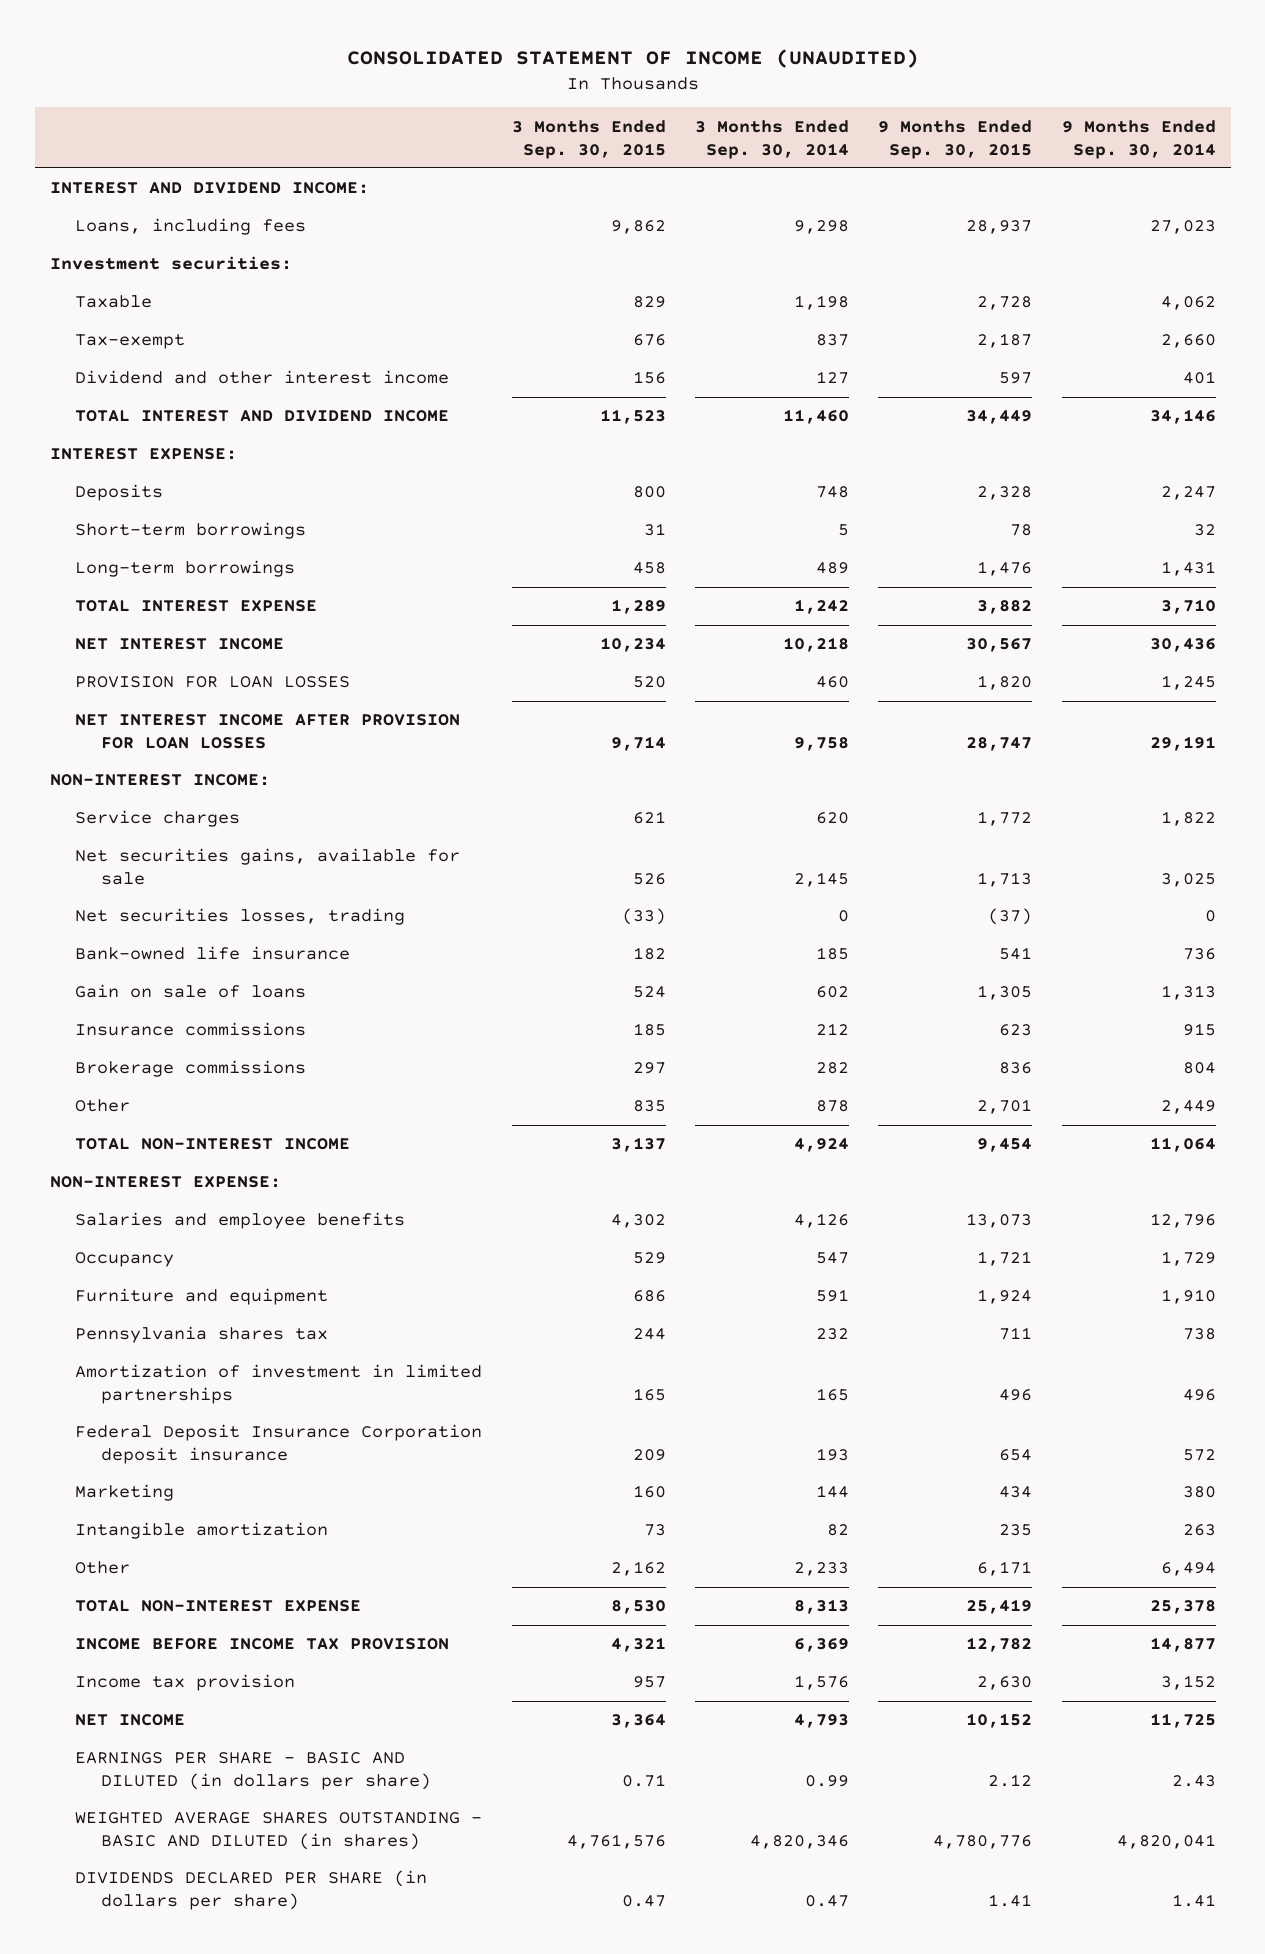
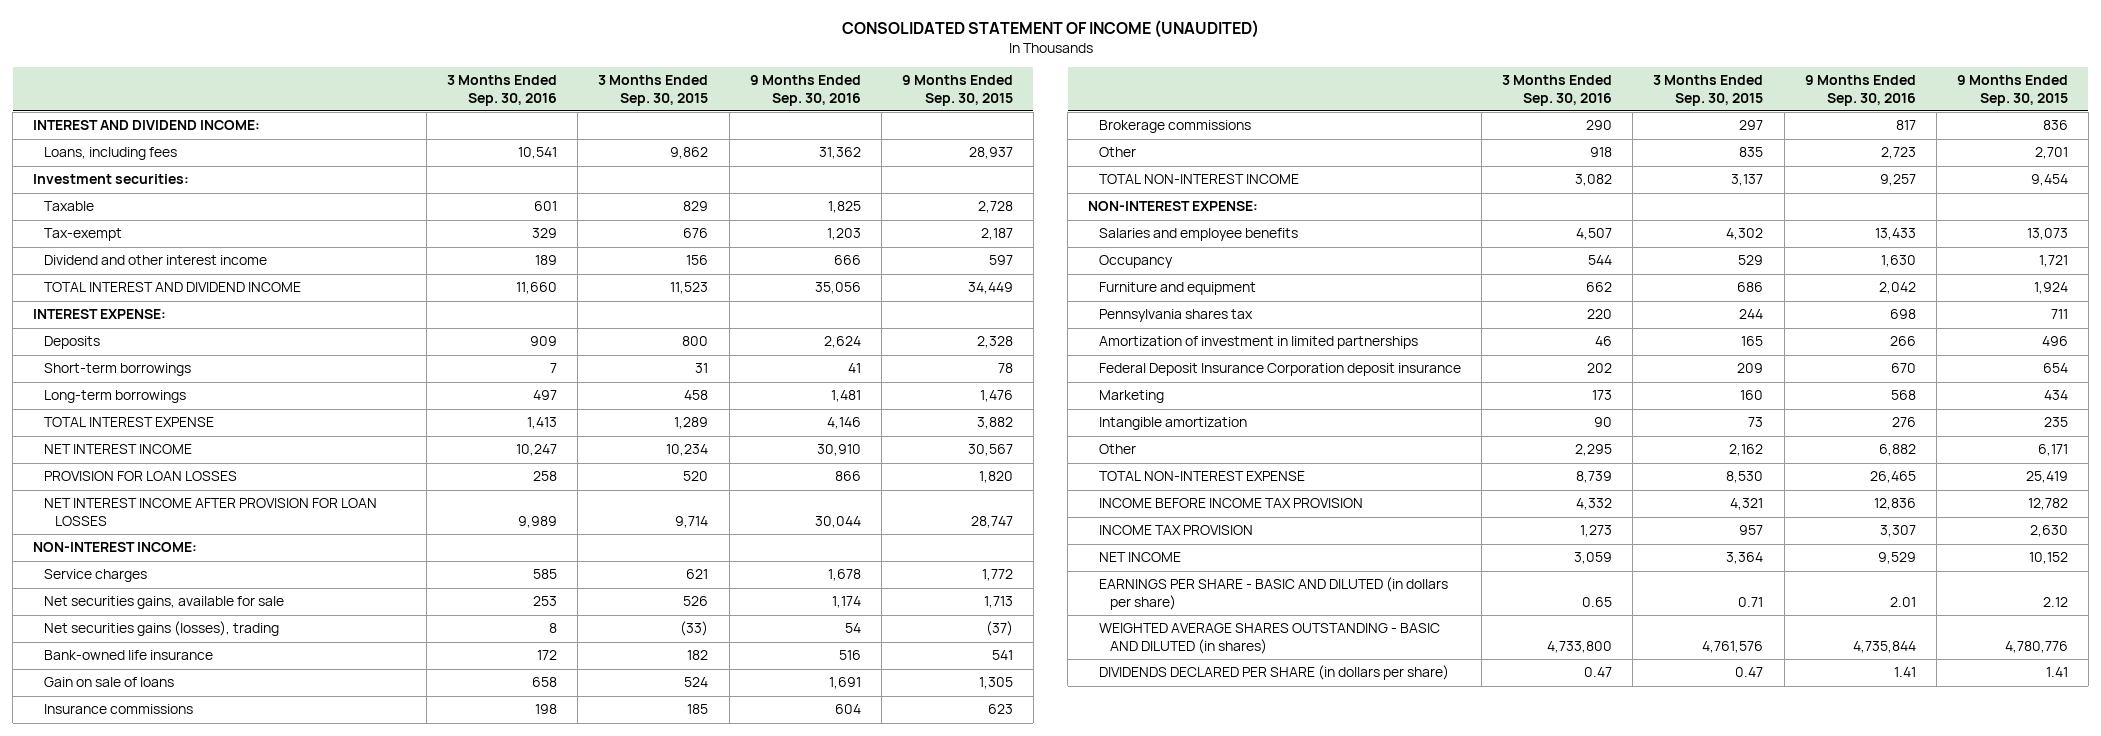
[695,119,850,159] 3 Months Ended Sep. 30, 2014 -> none
[1061,119,1216,159] 9 Months Ended Sep. 30, 2014 -> none
none -> [447,74,558,106] 3 Months Ended Sep. 30, 2016
none -> [749,74,861,106] 9 Months Ended Sep. 30, 2016
[75,908,406,926] Net securities losses, trading -> [44,621,280,637] Net securities gains (losses), trading
[75,1674,296,1692] Income tax provision -> [1099,525,1254,536] INCOME TAX PROVISION

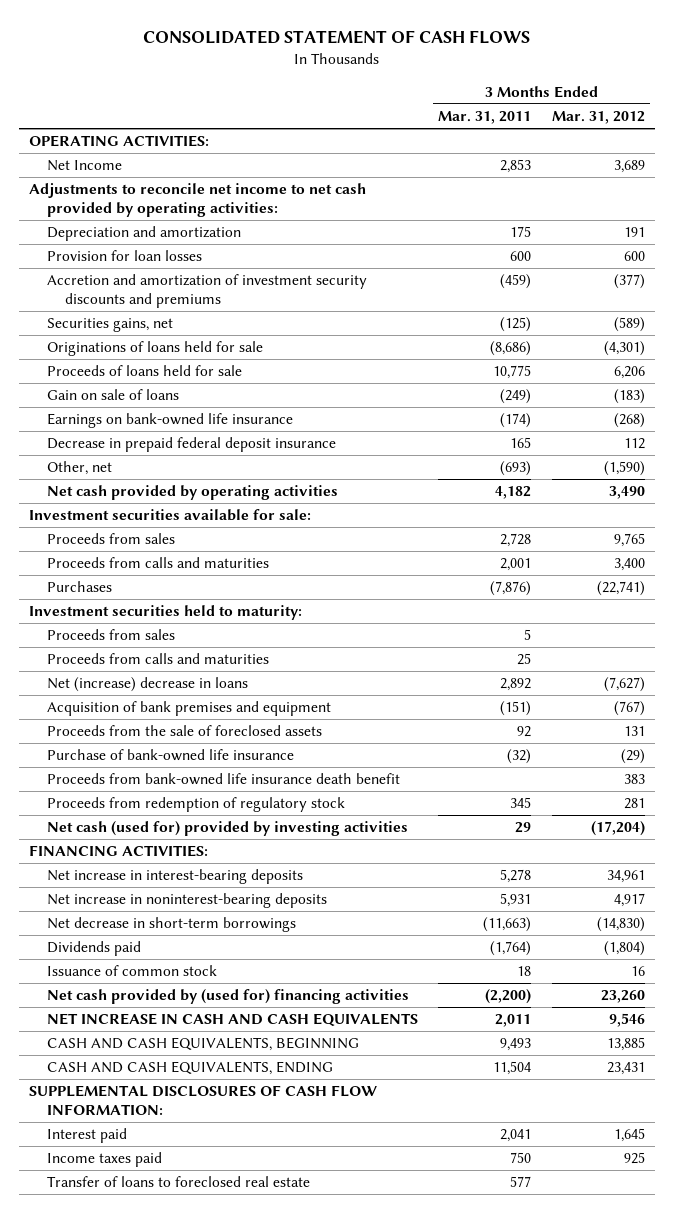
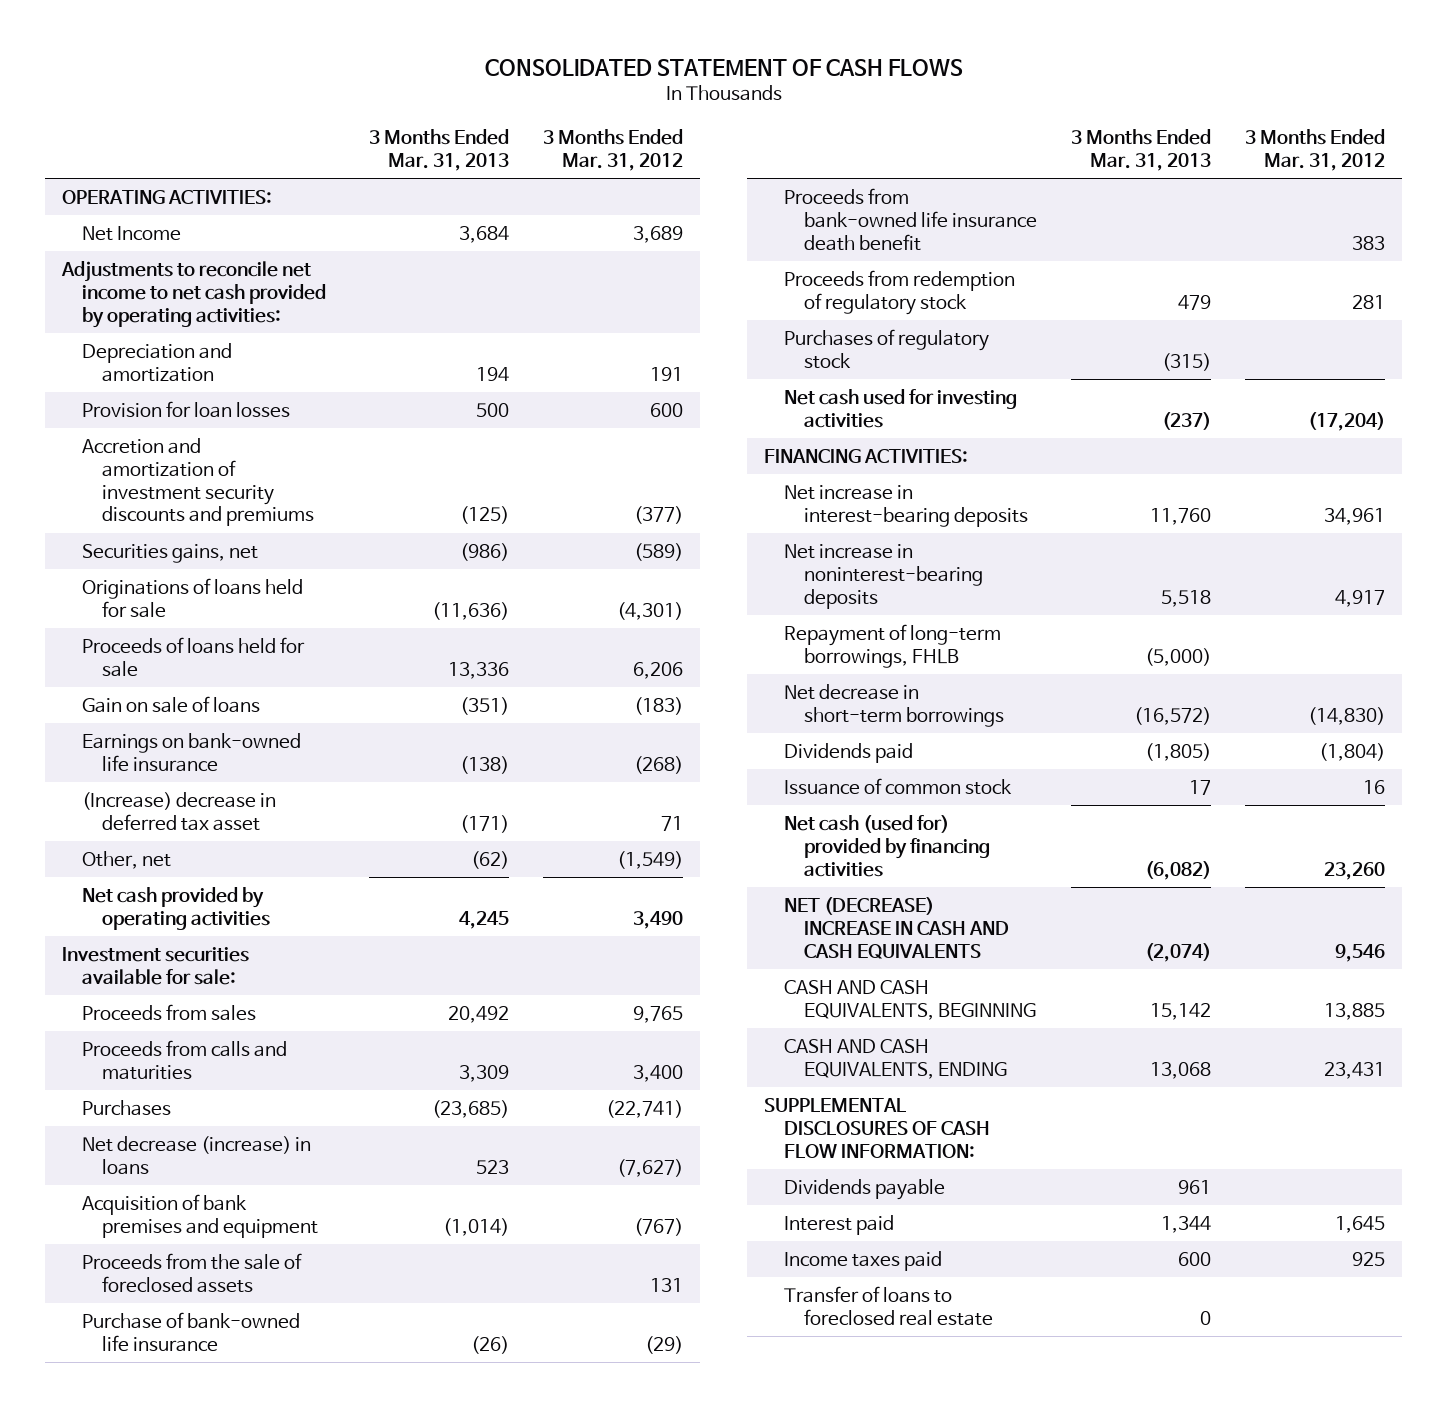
[438,111,532,125] Mar. 31, 2011 -> none
none -> [368,129,509,171] 3 Months Ended Mar. 31, 2013
[47,437,337,453] Decrease in prepaid federal deposit insurance -> [82,791,277,831] (Increase) decrease in deferred tax asset
[623,438,645,450] 112 -> [660,815,683,831] 71
[603,461,645,477] (1,590) -> [616,850,683,869] (1,549)
[29,605,303,621] Investment securities held to maturity: -> none
[47,629,176,641] Proceeds from sales -> none
[47,653,270,665] Proceeds from calls and maturities -> none
[47,677,249,693] Net (increase) decrease in loans -> [82,1135,312,1175] Net decrease (increase) in loans
none -> [784,328,990,369] Purchases of regulatory stock
[47,821,409,837] Net cash (used for) provided by investing activities -> [784,388,1018,428] Net cash used for investing activities
none -> [784,623,1002,668] Repayment of long-term borrowings, FHLB
[47,989,410,1005] Net cash provided by (used for) financing activities -> [784,814,990,877] Net cash (used for) provided by financing activities
[47,1013,419,1028] NET INCREASE IN CASH AND CASH EQUIVALENTS -> [784,896,1009,959] NET (DECREASE) INCREASE IN CASH AND CASH EQUIVALENTS
none -> [784,1178,946,1200] Dividends payable

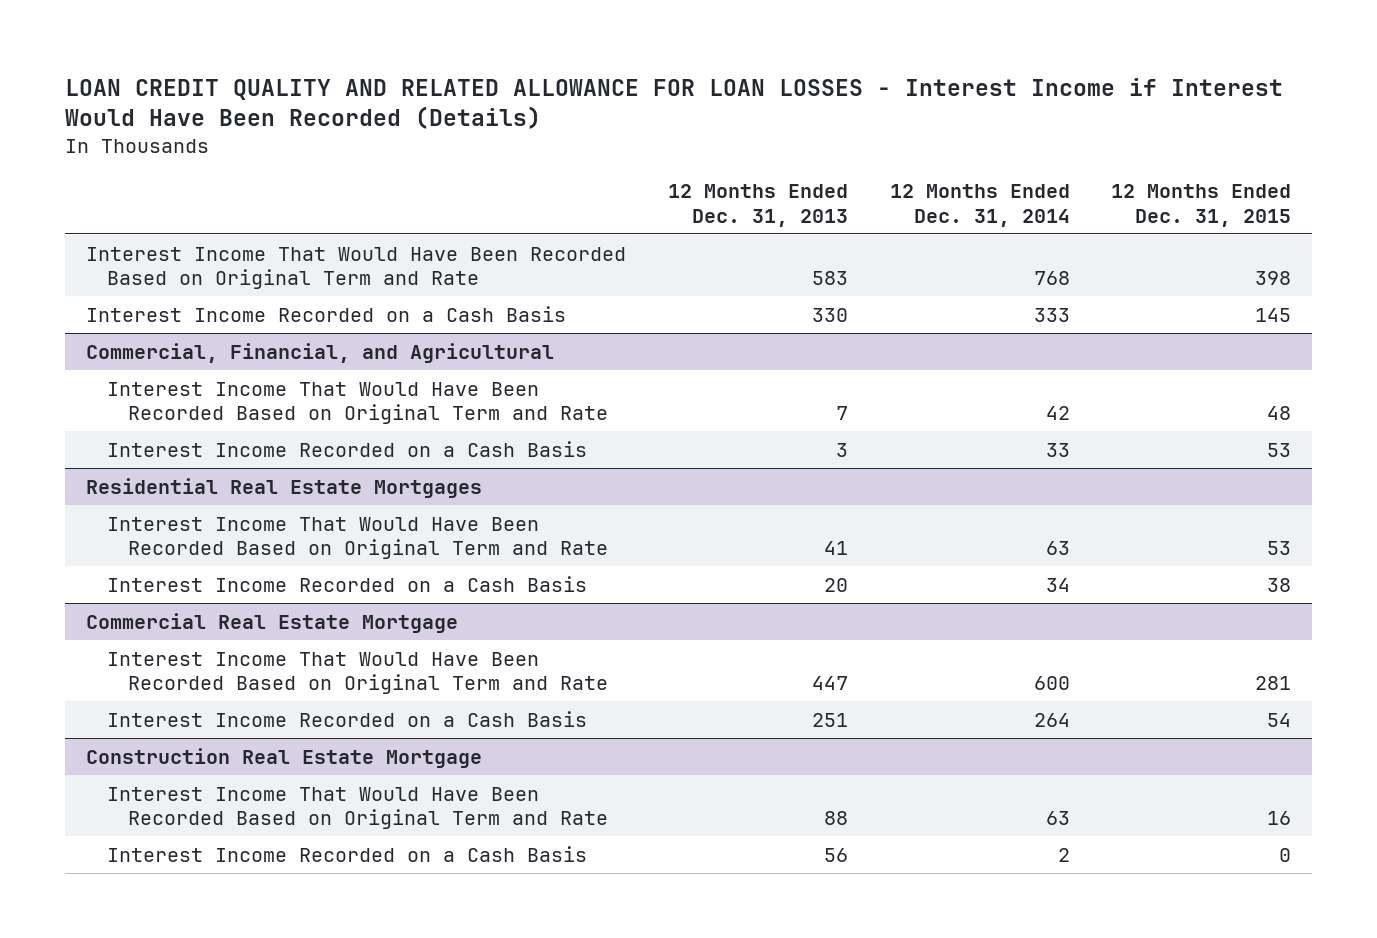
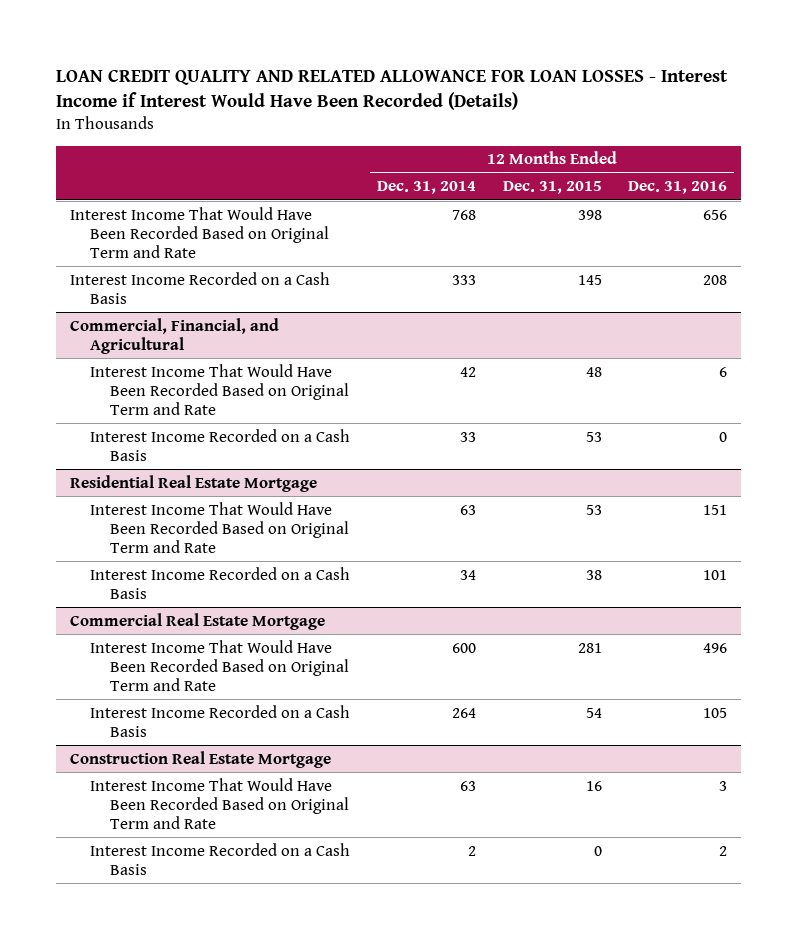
[667,184,848,227] 12 Months Ended Dec. 31, 2013 -> none
none -> [628,181,728,195] Dec. 31, 2016
[86,477,483,498] Residential Real Estate Mortgages -> [69,474,317,492] Residential Real Estate Mortgage

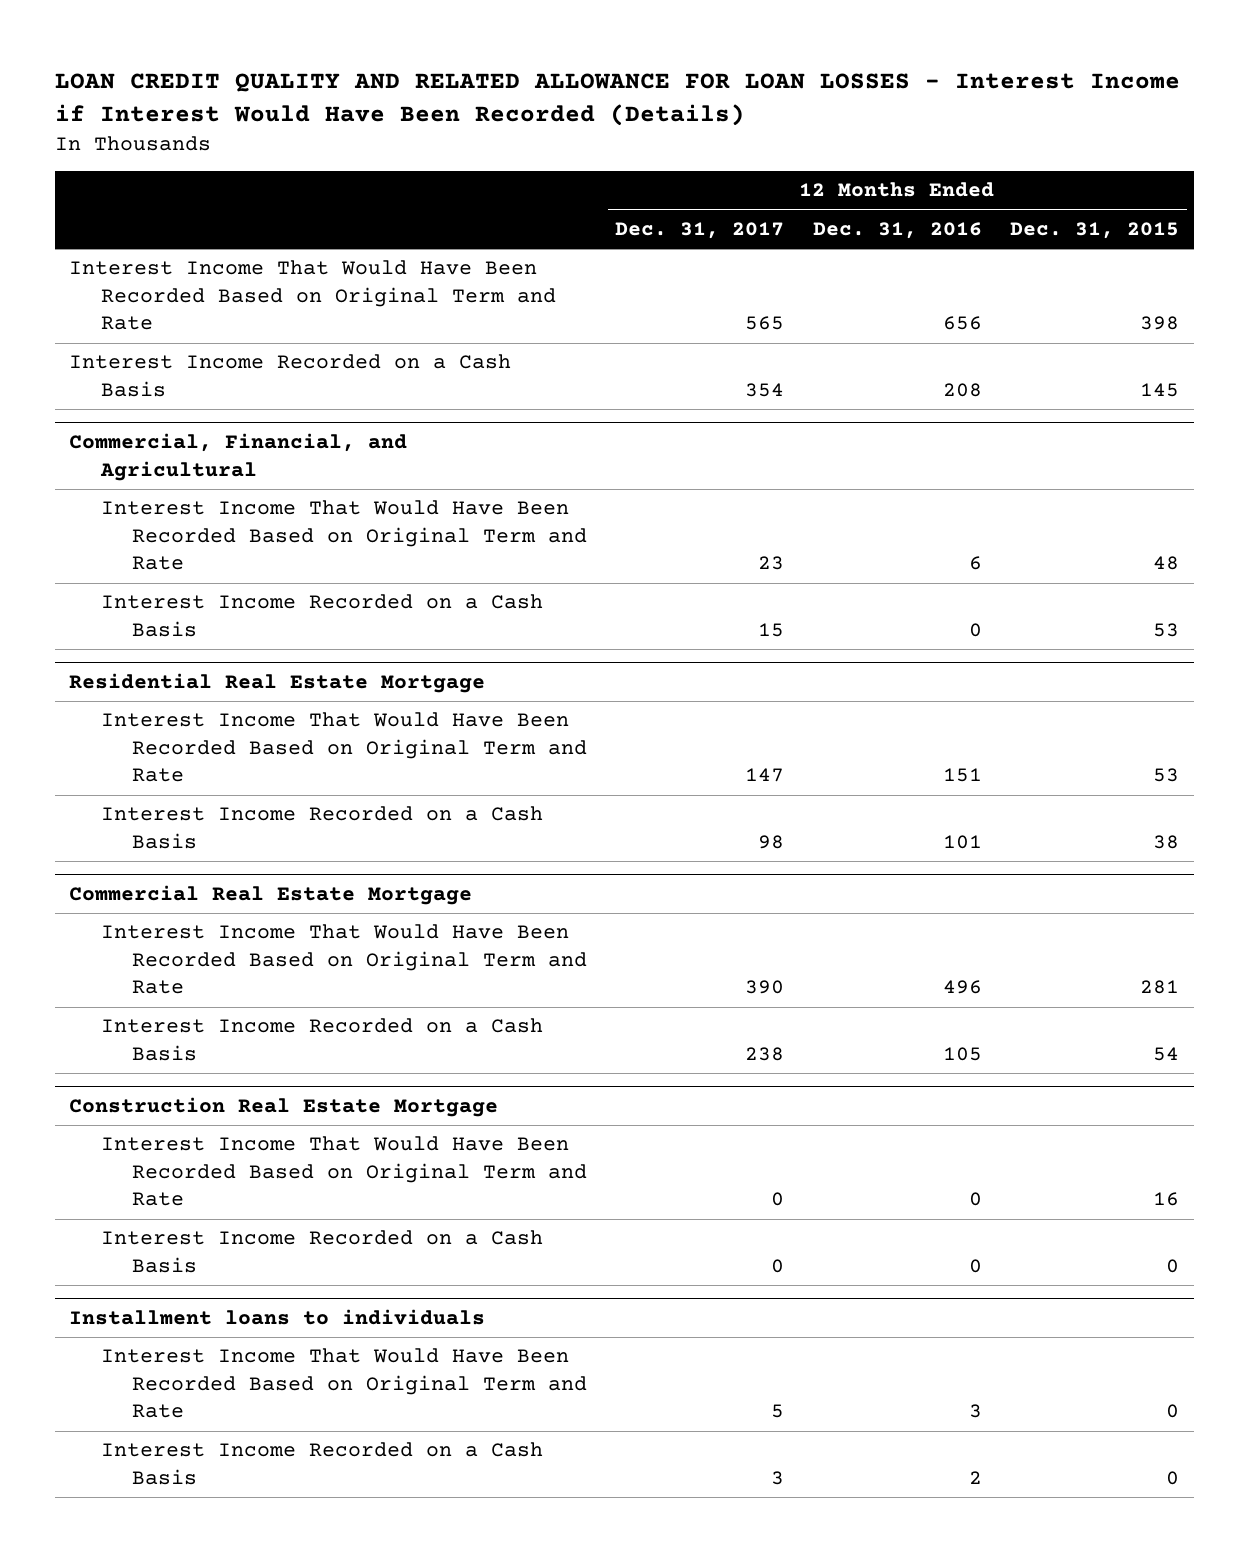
[376,181,476,195] Dec. 31, 2014 -> none
none -> [615,222,785,240] Dec. 31, 2017
[719,780,728,791] 3 -> [968,1192,982,1207] 0
none -> [100,1230,543,1273] Interest Income Recorded on a Cash Basis
none -> [69,1309,486,1326] Installment loans to individuals
none -> [100,1348,587,1419] Interest Income That Would Have Been Recorded Based on Original Term and Rate

